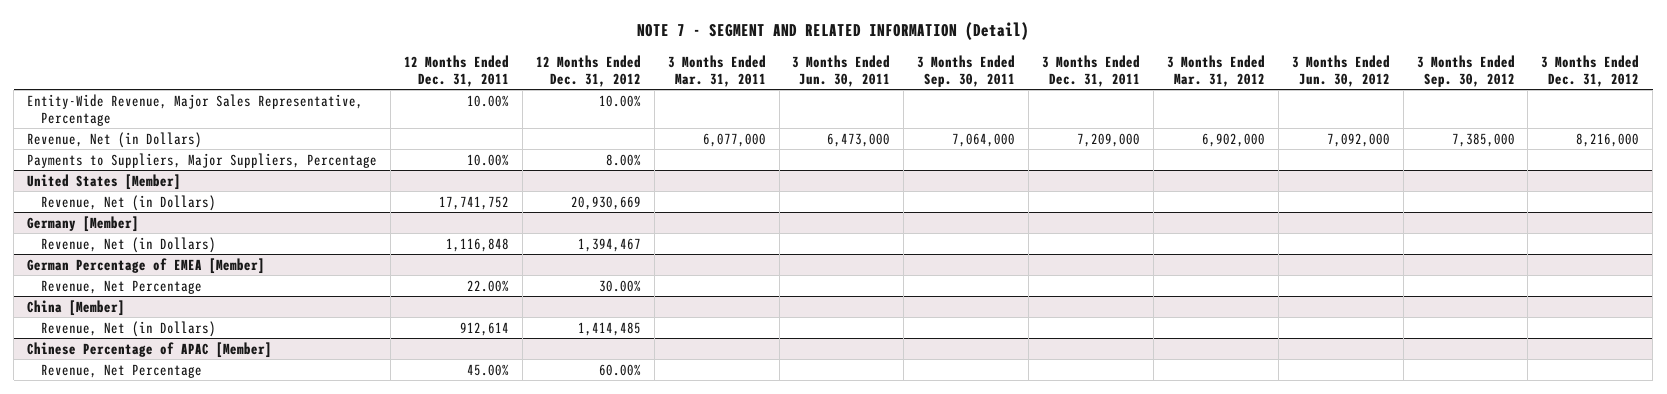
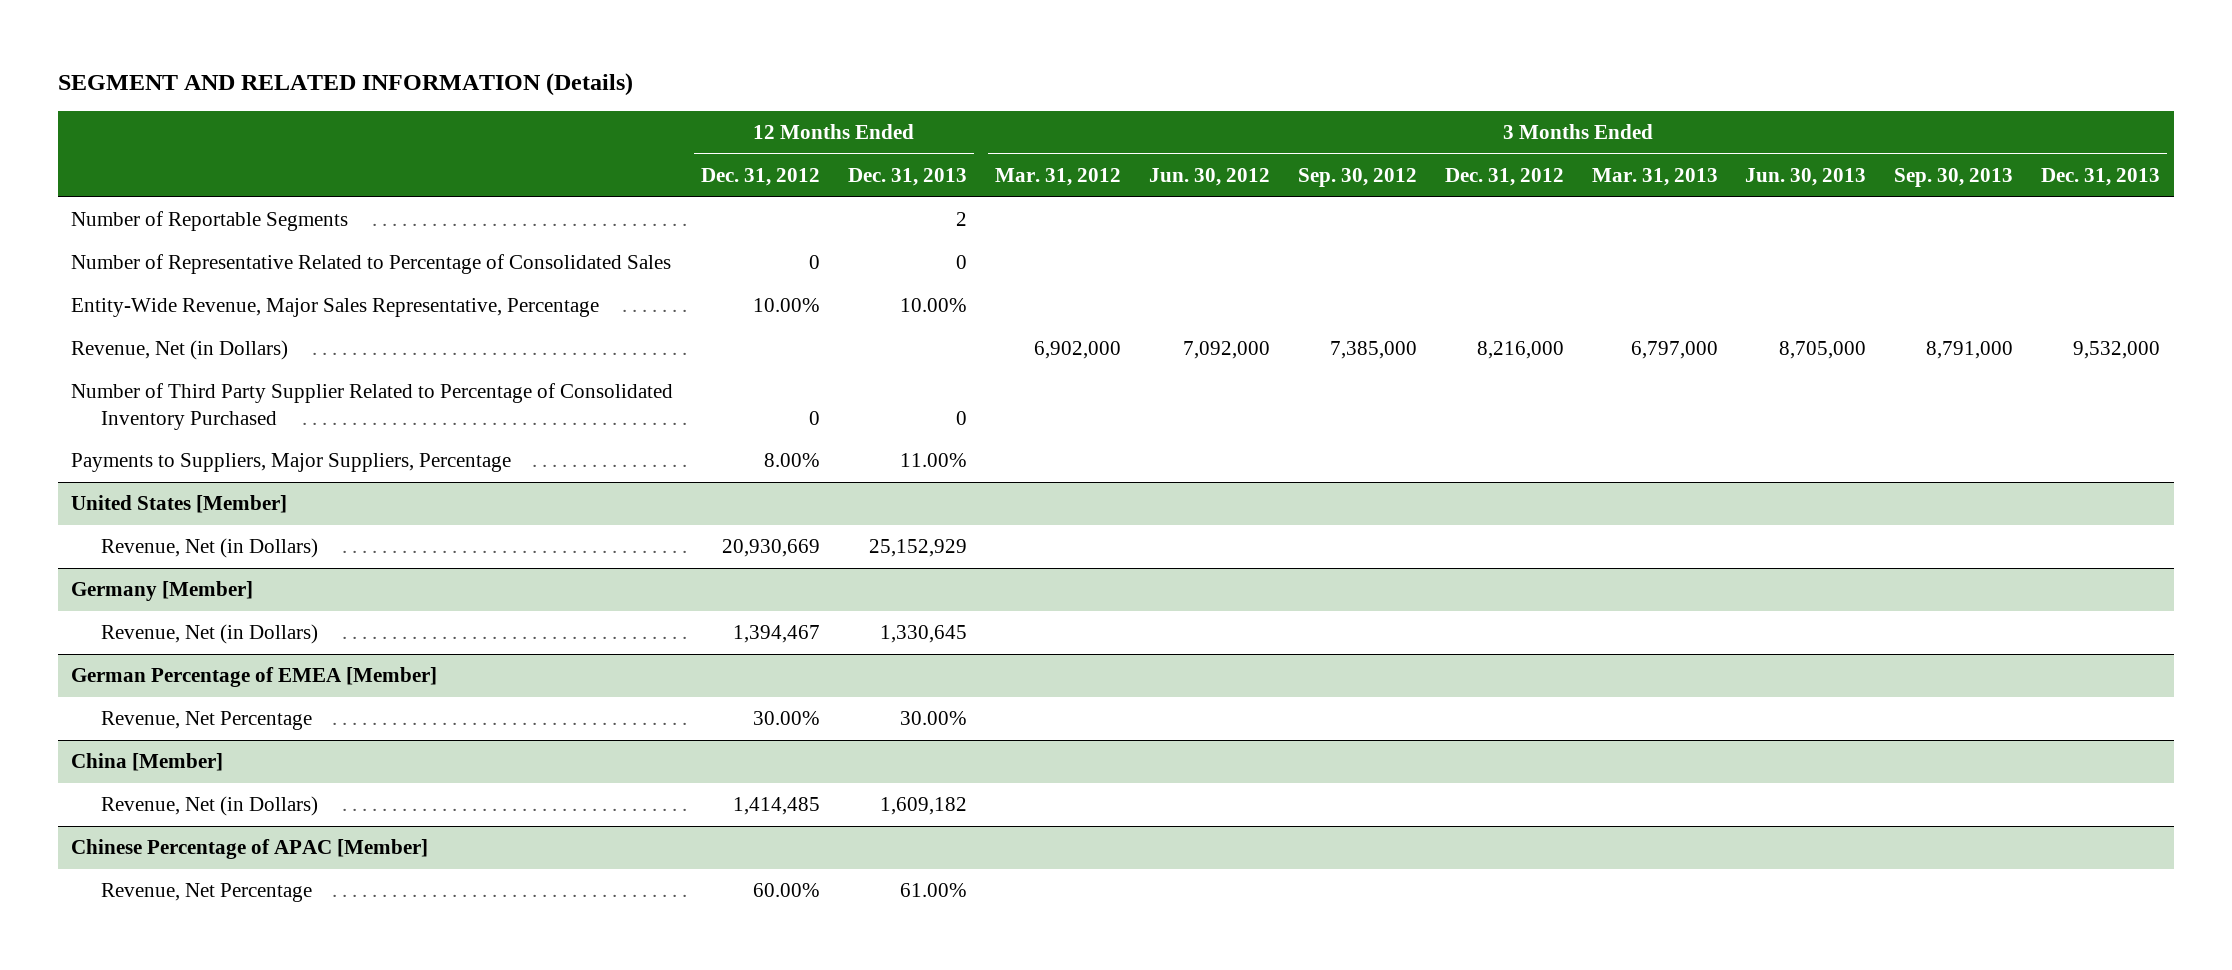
[637,22,1030,41] NOTE 7 - SEGMENT AND RELATED INFORMATION (Detail) -> [57,73,633,97] SEGMENT AND RELATED INFORMATION (Details)
[403,54,509,87] 12 Months Ended Dec. 31, 2011 -> none
[667,54,766,87] 3 Months Ended Mar. 31, 2011 -> none
[792,54,891,87] 3 Months Ended Jun. 30, 2011 -> none
[917,54,1016,87] 3 Months Ended Sep. 30, 2011 -> none
[1042,54,1141,87] 3 Months Ended Dec. 31, 2011 -> none
none -> [848,168,968,187] Dec. 31, 2013
none -> [1591,168,1718,187] Mar. 31, 2013
none -> [1745,168,1867,187] Jun. 30, 2013
none -> [1894,168,2014,188] Sep. 30, 2013
none -> [2041,168,2161,187] Dec. 31, 2013
none -> [71,211,349,232] Number of Reportable Segments
none -> [71,254,672,275] Number of Representative Related to Percentage of Consolidated Sales
none -> [71,383,674,430] Number of Third Party Supplier Related to Percentage of Consolidated Inventory Purchased

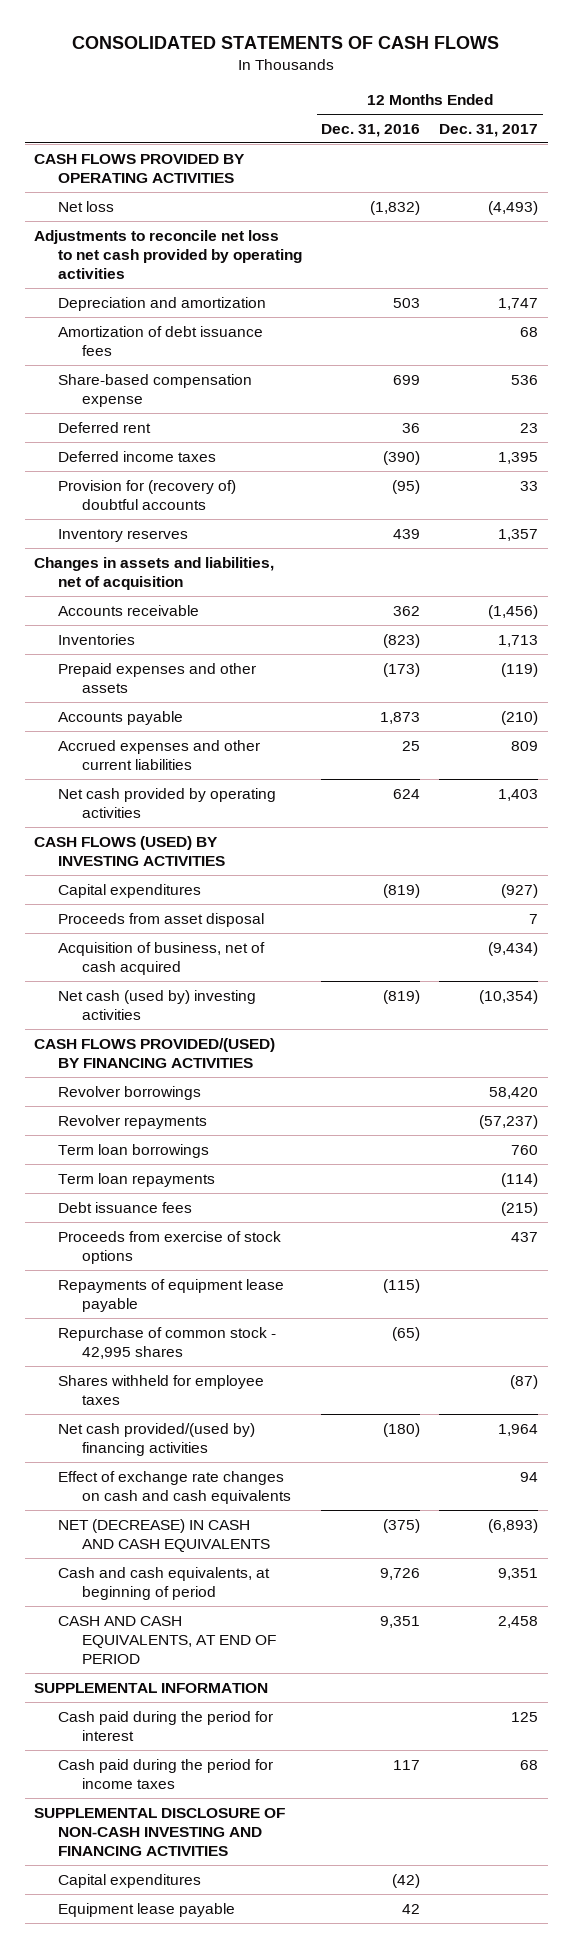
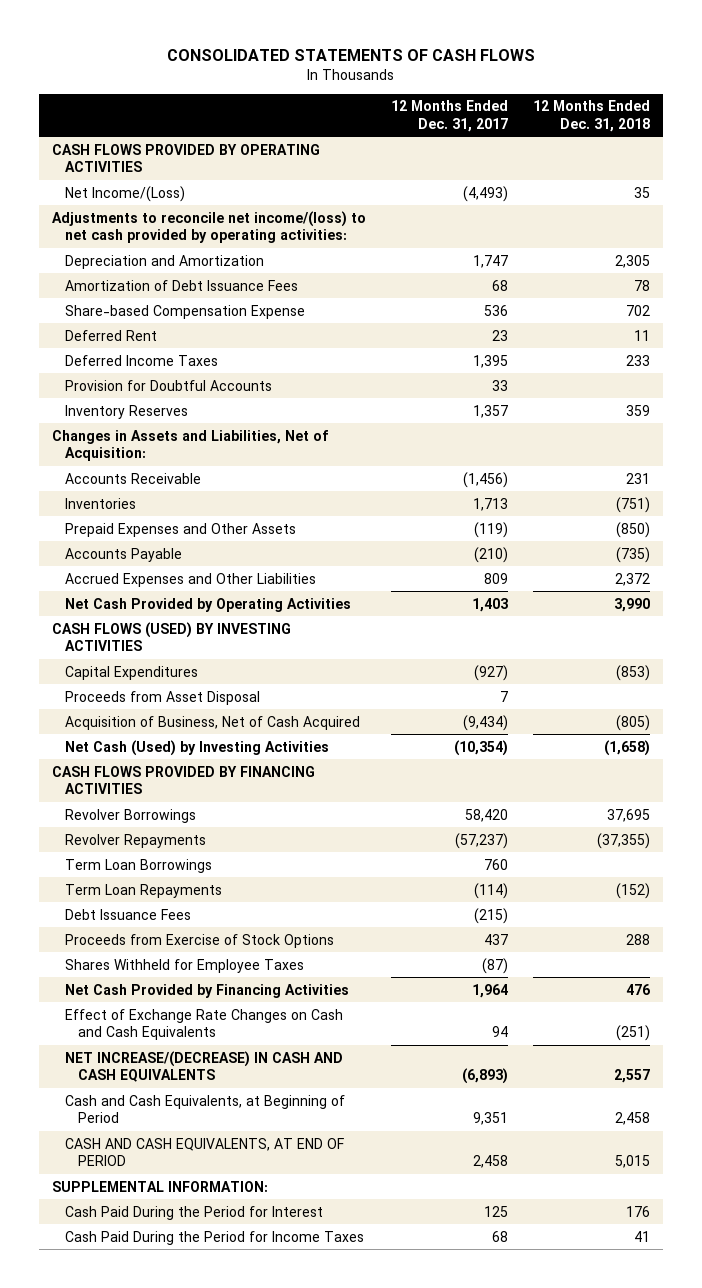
[321,123,421,137] Dec. 31, 2016 -> none
none -> [533,100,651,132] 12 Months Ended Dec. 31, 2018
[58,200,115,212] Net loss -> [64,185,185,202] Net Income/(Loss)
[34,229,303,280] Adjustments to reconcile net loss to net cash provided by operating activities -> [51,210,366,243] Adjustments to reconcile net income/(loss) to net cash provided by operating activities:
[58,296,267,311] Depreciation and amortization -> [64,254,264,269] Depreciation and Amortization
[58,325,264,356] Amortization of debt issuance fees -> [64,279,298,291] Amortization of Debt Issuance Fees
[58,373,253,407] Share-based compensation expense -> [64,304,305,319] Share-based Compensation Expense
[58,421,152,433] Deferred rent -> [64,329,157,341] Deferred Rent
[58,450,217,462] Deferred income taxes -> [64,354,218,366] Deferred Income Taxes
[58,479,237,510] Provision for (recovery of) doubtful accounts -> [64,379,272,391] Provision for Doubtful Accounts
[58,528,189,542] Inventory reserves -> [64,404,188,419] Inventory Reserves
[34,556,275,590] Changes in assets and liabilities, net of acquisition -> [51,429,329,461] Changes in Assets and Liabilities, Net of Acquisition:
[58,604,200,616] Accounts receivable -> [64,472,201,484] Accounts Receivable
[58,662,257,693] Prepaid expenses and other assets -> [64,522,296,537] Prepaid Expenses and Other Assets
[58,710,184,725] Accounts payable -> [64,547,182,562] Accounts Payable
[58,739,261,770] Accrued expenses and other current liabilities -> [64,572,316,587] Accrued Expenses and Other Liabilities
[58,787,277,818] Net cash provided by operating activities -> [64,597,351,612] Net Cash Provided by Operating Activities
[58,1278,285,1312] Repayments of equipment lease payable -> none
[58,1326,277,1359] Repurchase of common stock - 42,995 shares -> none
[58,883,202,898] Capital expenditures -> [64,665,198,680] Capital Expenditures
[58,912,265,927] Proceeds from asset disposal -> [64,690,260,705] Proceeds from Asset Disposal
[58,941,266,975] Acquisition of business, net of cash acquired -> [64,715,360,730] Acquisition of Business, Net of Cash Acquired
[58,989,257,1020] Net cash (used by) investing activities -> [64,739,329,756] Net Cash (Used) by Investing Activities
[34,1037,276,1068] CASH FLOWS PROVIDED/(USED) BY FINANCING ACTIVITIES -> [51,765,315,794] CASH FLOWS PROVIDED BY FINANCING ACTIVITIES
[58,1085,202,1100] Revolver borrowings -> [64,808,196,823] Revolver Borrowings
[58,1114,208,1129] Revolver repayments -> [64,833,206,848] Revolver Repayments
[58,1143,210,1158] Term loan borrowings -> [64,858,212,873] Term Loan Borrowings
[58,1172,216,1187] Term loan repayments -> [64,883,222,898] Term Loan Repayments
[58,1201,193,1213] Debt issuance fees -> [64,908,191,920] Debt Issuance Fees
[58,1230,282,1264] Proceeds from exercise of stock options -> [64,933,334,948] Proceeds from Exercise of Stock Options
[58,1374,265,1405] Shares withheld for employee taxes -> [64,958,304,973] Shares Withheld for Employee Taxes
[58,1422,256,1456] Net cash provided/(used by) financing activities -> [64,983,349,998] Net Cash Provided by Financing Activities
[58,1470,292,1504] Effect of exchange rate changes on cash and cash equivalents -> [64,1008,343,1040] Effect of Exchange Rate Changes on Cash and Cash Equivalents
[58,1518,271,1552] NET (DECREASE) IN CASH AND CASH EQUIVALENTS -> [64,1050,343,1082] NET INCREASE/(DECREASE) IN CASH AND CASH EQUIVALENTS
[58,1566,271,1600] Cash and cash equivalents, at beginning of period -> [64,1094,345,1123] Cash and Cash Equivalents, at Beginning of Period
[34,1807,286,1857] SUPPLEMENTAL DISCLOSURE OF NON-CASH INVESTING AND FINANCING ACTIVITIES -> none
[58,1873,202,1888] Capital expenditures -> none
[58,1902,236,1917] Equipment lease payable -> none
[34,1682,269,1693] SUPPLEMENTAL INFORMATION -> [51,1180,268,1192] SUPPLEMENTAL INFORMATION:
[58,1710,274,1741] Cash paid during the period for interest -> [64,1205,323,1220] Cash Paid During the Period for Interest
[58,1758,274,1789] Cash paid during the period for income taxes -> [64,1230,364,1245] Cash Paid During the Period for Income Taxes

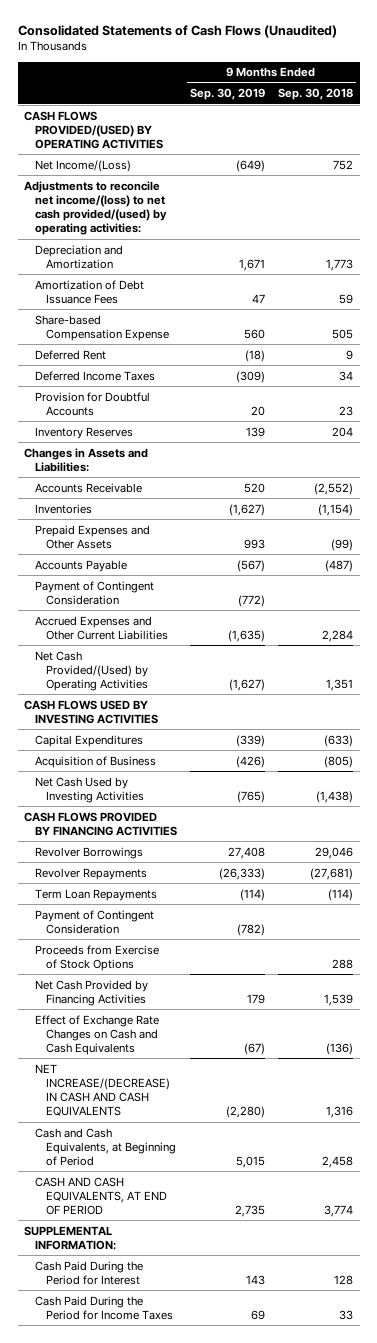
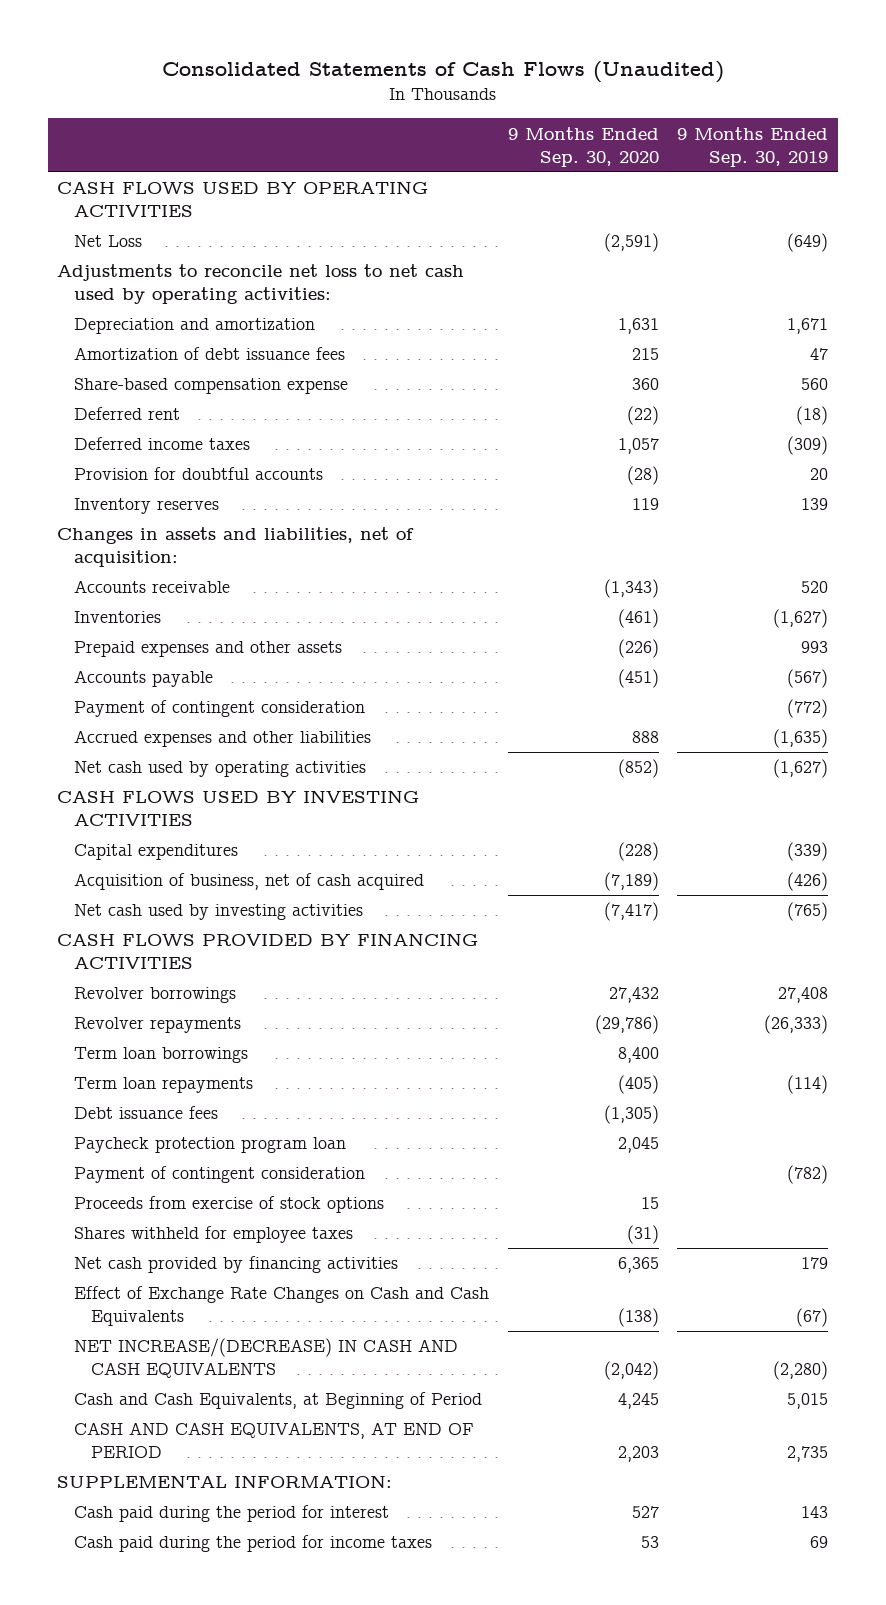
[277,88,353,101] Sep. 30, 2018 -> none
none -> [507,126,659,167] 9 Months Ended Sep. 30, 2020
[24,110,163,149] CASH FLOWS PROVIDED/(USED) BY OPERATING ACTIVITIES -> [57,181,429,218] CASH FLOWS USED BY OPERATING ACTIVITIES
[34,159,131,172] Net Income/(Loss) -> [74,235,143,248] Net Loss
[24,180,167,236] Adjustments to reconcile net income/(loss) to net cash provided/(used) by operating activities: -> [57,264,465,305] Adjustments to reconcile net loss to net cash used by operating activities:
[34,244,123,269] Depreciation and Amortization -> [74,318,316,335] Depreciation and amortization
[34,279,144,304] Amortization of Debt Issuance Fees -> [74,347,346,361] Amortization of debt issuance fees
[34,314,169,341] Share-based Compensation Expense -> [74,378,349,395] Share-based compensation expense
[34,349,106,360] Deferred Rent -> [74,407,181,421] Deferred rent
[34,370,155,381] Deferred Income Taxes -> [74,437,251,451] Deferred income taxes
[34,391,150,416] Provision for Doubtful Accounts -> [74,467,324,481] Provision for doubtful accounts
[34,426,133,439] Inventory Reserves -> [74,498,220,515] Inventory reserves
[24,447,149,472] Changes in Assets and Liabilities: -> [57,527,415,568] Changes in assets and liabilities, net of acquisition:
[34,482,142,493] Accounts Receivable -> [74,580,231,594] Accounts receivable
[34,524,150,549] Prepaid Expenses and Other Assets -> [74,641,343,658] Prepaid expenses and other assets
[34,559,127,572] Accounts Payable -> [74,670,214,688] Accounts payable
[34,580,154,605] Payment of Contingent Consideration -> [74,700,366,718] Payment of contingent consideration
[34,615,168,640] Accrued Expenses and Other Current Liabilities -> [74,730,372,748] Accrued expenses and other liabilities
[34,650,148,691] Net Cash Provided/(Used) by Operating Activities -> [74,761,367,778] Net cash used by operating activities
[34,734,143,747] Capital Expenditures -> [74,844,239,861] Capital expenditures
[34,755,156,768] Acquisition of Business -> [74,873,425,891] Acquisition of business, net of cash acquired
[34,776,144,803] Net Cash Used by Investing Activities -> [74,904,364,921] Net cash used by investing activities
[34,846,143,859] Revolver Borrowings -> [74,987,237,1004] Revolver borrowings
[34,867,147,880] Revolver Repayments -> [74,1017,242,1034] Revolver repayments
none -> [74,1047,249,1064] Term loan borrowings
[34,888,157,901] Term Loan Repayments -> [74,1077,254,1094] Term loan repayments
none -> [74,1106,219,1120] Debt issuance fees
none -> [74,1137,347,1154] Paycheck protection program loan
[34,909,154,934] Payment of Contingent Consideration -> [74,1166,366,1184] Payment of contingent consideration
[34,944,159,971] Proceeds from Exercise of Stock Options -> [74,1196,385,1214] Proceeds from exercise of stock options
none -> [74,1226,354,1244] Shares withheld for employee taxes
[34,979,148,1006] Net Cash Provided by Financing Activities -> [74,1256,399,1274] Net cash provided by financing activities
[34,1260,143,1285] Cash Paid During the Period for Interest -> [74,1505,390,1523] Cash paid during the period for interest
[34,1295,173,1320] Cash Paid During the Period for Income Taxes -> [74,1535,433,1553] Cash paid during the period for income taxes

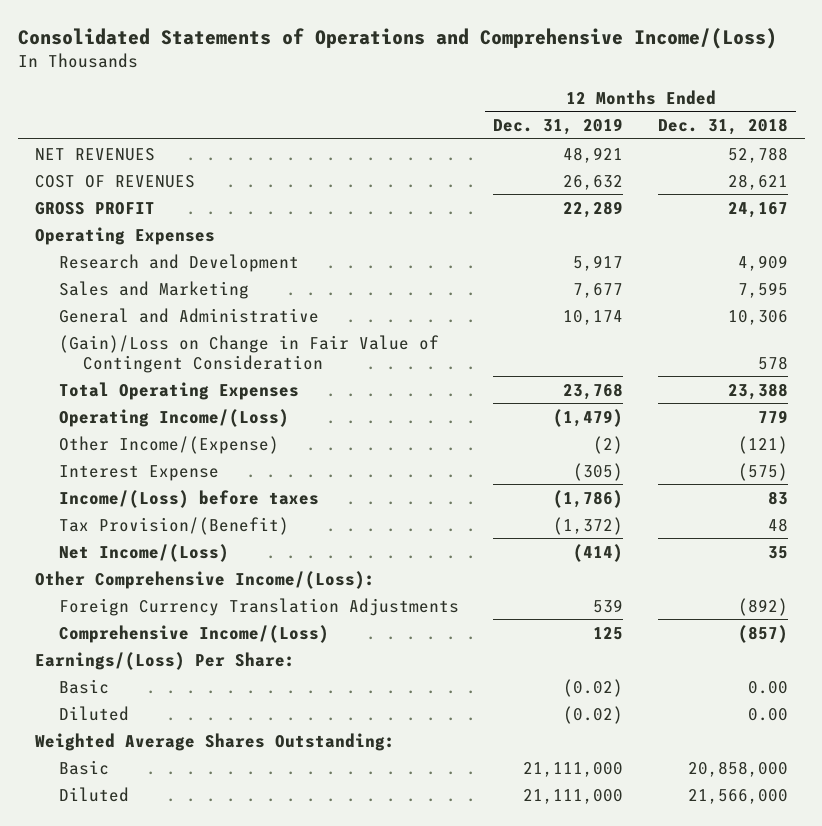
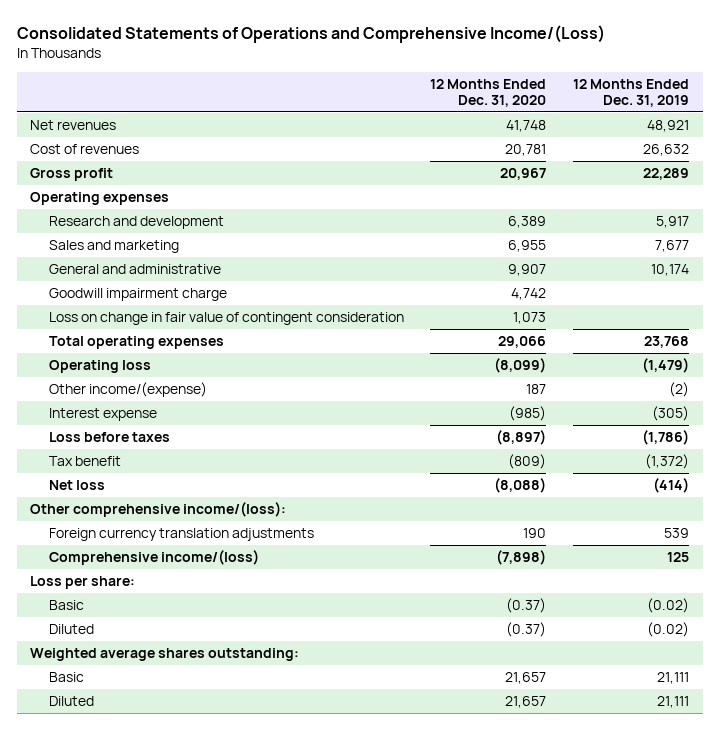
[657,118,788,136] Dec. 31, 2018 -> none
none -> [430,78,547,108] 12 Months Ended Dec. 31, 2020
[34,147,155,161] NET REVENUES -> [30,119,117,130] Net revenues
[34,174,195,188] COST OF REVENUES -> [30,143,140,154] Cost of revenues
[34,201,155,215] GROSS PROFIT -> [30,167,114,181] Gross profit
[34,226,215,245] Operating Expenses -> [30,191,170,205] Operating expenses
[59,253,300,272] Research and Development -> [48,215,224,229] Research and development
[59,280,250,299] Sales and Marketing -> [48,239,179,253] Sales and marketing
[59,307,320,323] General and Administrative -> [48,263,221,274] General and administrative
none -> [48,287,227,301] Goodwill impairment charge
[59,334,440,373] (Gain)/Loss on Change in Fair Value of Contingent Consideration -> [48,311,404,325] Loss on change in fair value of contingent consideration
[59,381,300,400] Total Operating Expenses -> [48,335,224,349] Total operating expenses
[59,408,290,427] Operating Income/(Loss) -> [48,359,151,373] Operating loss
[59,435,280,454] Other Income/(Expense) -> [48,381,207,397] Other income/(expense)
[59,464,220,481] Interest Expense -> [48,407,157,421] Interest expense
[59,489,320,508] Income/(Loss) before taxes -> [48,431,170,442] Loss before taxes
[59,516,290,535] Tax Provision/(Benefit) -> [48,455,121,466] Tax benefit
[59,543,230,562] Net Income/(Loss) -> [48,479,105,490] Net loss
[34,570,375,589] Other Comprehensive Income/(Loss): -> [30,501,287,517] Other comprehensive income/(loss):
[59,597,460,616] Foreign Currency Translation Adjustments -> [48,527,314,541] Foreign currency translation adjustments
[59,624,330,643] Comprehensive Income/(Loss) -> [48,549,259,565] Comprehensive income/(loss)
[34,651,295,670] Earnings/(Loss) Per Share: -> [30,575,136,589] Loss per share:
[34,732,395,751] Weighted Average Shares Outstanding: -> [30,647,300,661] Weighted average shares outstanding:
[523,761,624,777] 21,111,000 -> [657,671,690,684] 21,111
[523,788,624,804] 21,111,000 -> [657,695,690,708] 21,111

